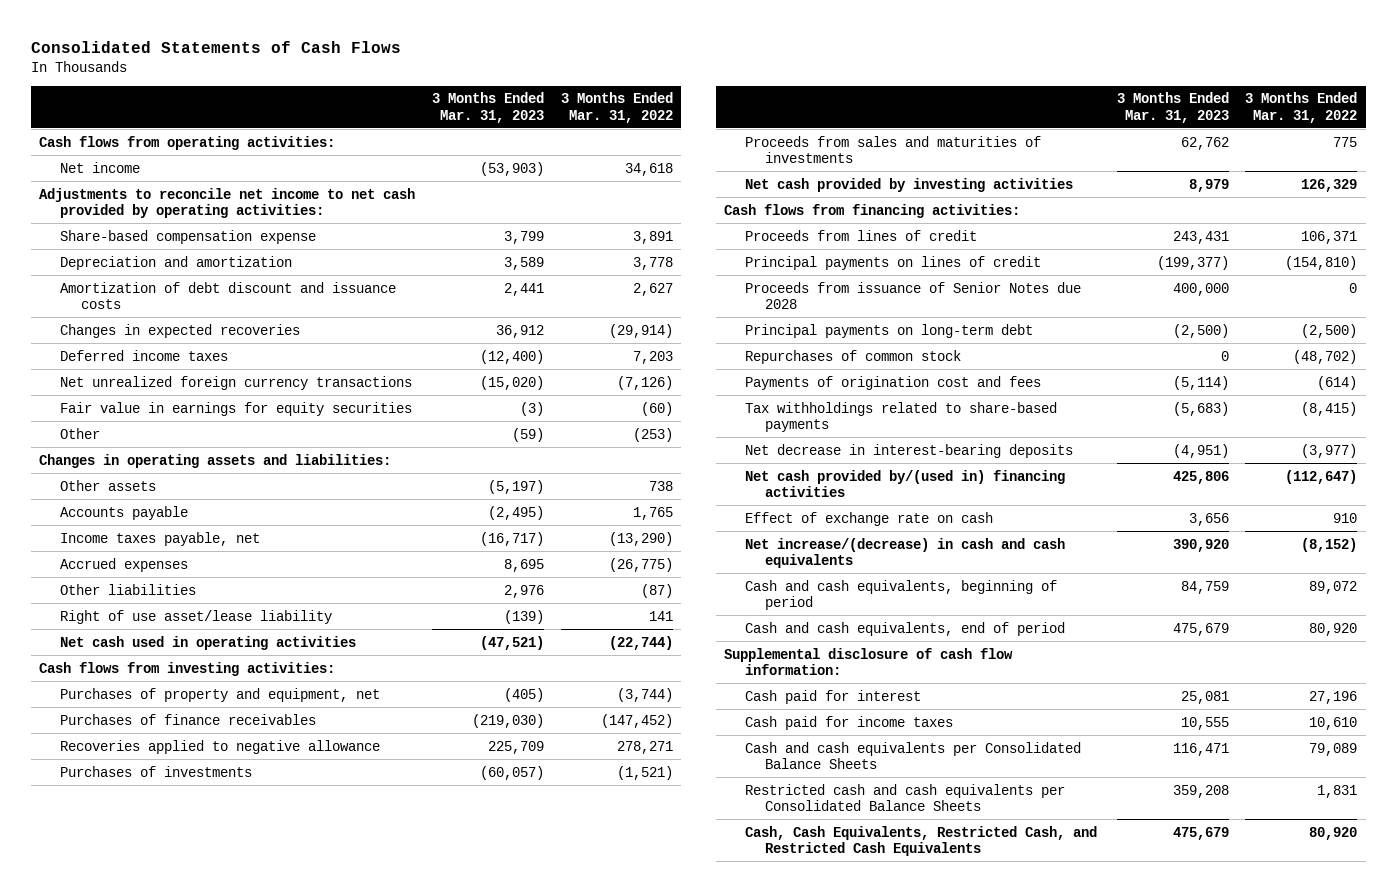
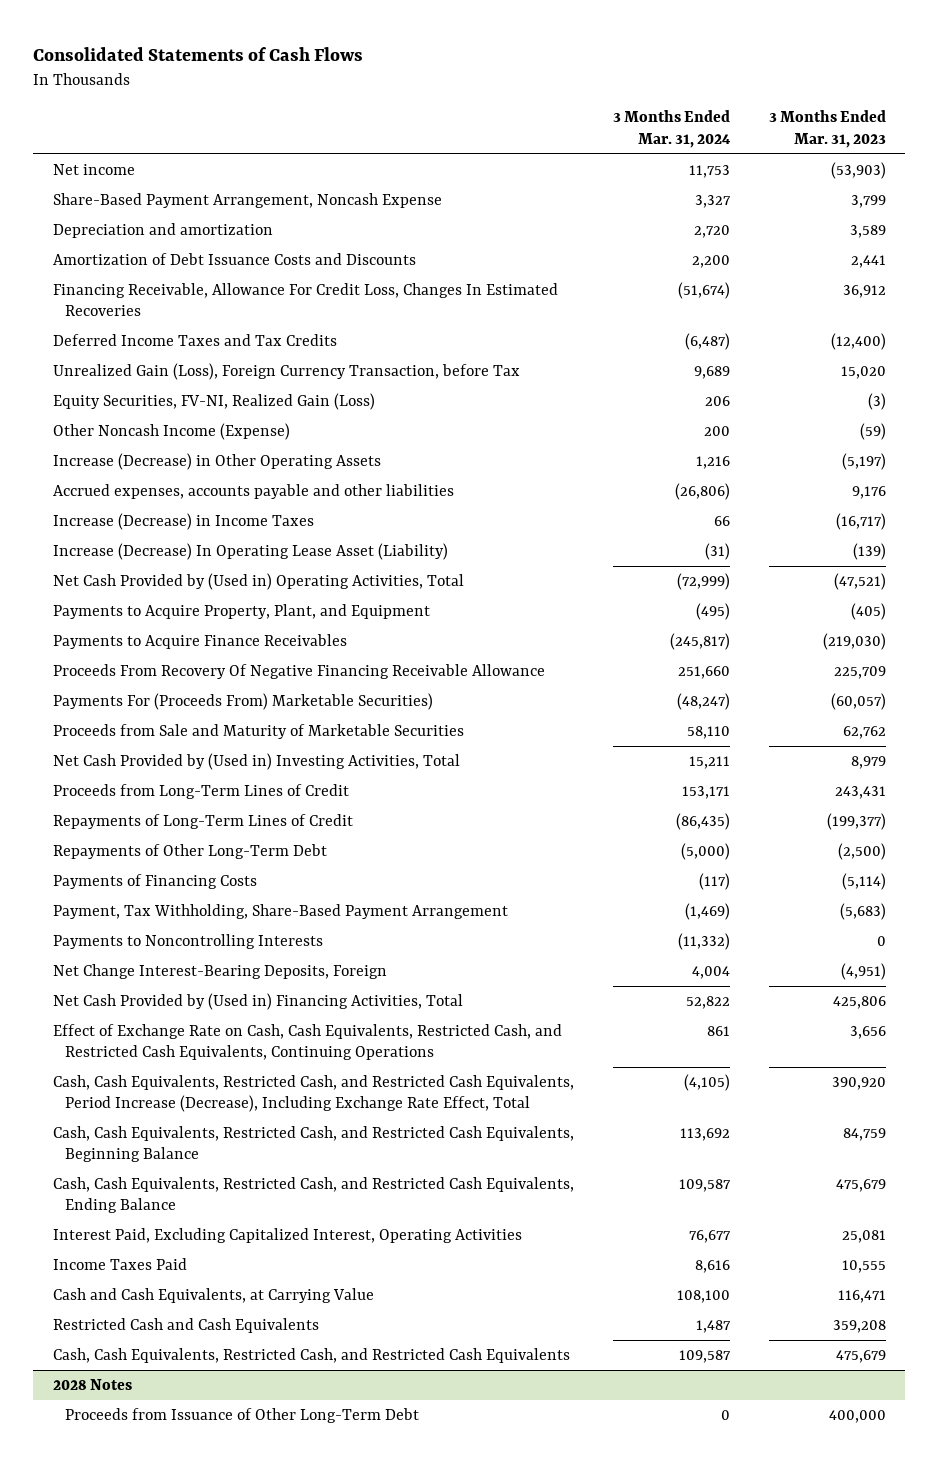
[560,92,673,123] 3 Months Ended Mar. 31, 2022 -> none
none -> [612,110,731,148] 3 Months Ended Mar. 31, 2024
[39,135,336,150] Cash flows from operating activities: -> none
[39,187,416,219] Adjustments to reconcile net income to net cash provided by operating activities: -> none
[60,229,317,244] Share-based compensation expense -> [52,193,442,209] Share-Based Payment Arrangement, Noncash Expense
[60,375,413,390] Net unrealized foreign currency transactions -> none
[39,453,392,468] Changes in operating assets and liabilities: -> none
[60,505,189,520] Accounts payable -> none
[60,557,189,572] Accrued expenses -> none
[60,583,197,595] Other liabilities -> none
[39,661,336,676] Cash flows from investing activities: -> none
[724,203,1021,218] Cash flows from financing activities: -> none
[744,281,1081,310] Proceeds from issuance of Senior Notes due 2028 -> none
[744,349,961,364] Repurchases of common stock -> none
[724,647,1014,676] Supplemental disclosure of cash flow information: -> none
[60,281,397,310] Amortization of debt discount and issuance costs -> [52,253,416,266] Amortization of Debt Issuance Costs and Discounts
[60,323,301,338] Changes in expected recoveries -> [52,283,558,317] Financing Receivable, Allowance For Credit Loss, Changes In Estimated Recoveries
[60,349,229,361] Deferred income taxes -> [52,334,337,347] Deferred Income Taxes and Tax Credits
none -> [52,363,520,381] Unrealized Gain (Loss), Foreign Currency Transaction, before Tax
[60,401,413,416] Fair value in earnings for equity securities -> [52,393,375,411] Equity Securities, FV-NI, Realized Gain (Loss)
[60,427,101,439] Other -> [52,423,290,441] Other Noncash Income (Expense)
[60,479,157,491] Other assets -> [52,453,381,471] Increase (Decrease) in Other Operating Assets
none -> [52,484,454,500] Accrued expenses, accounts payable and other liabilities
[60,531,261,546] Income taxes payable, net -> [52,513,314,531] Increase (Decrease) in Income Taxes
[60,609,333,624] Right of use asset/lease liability -> [52,543,448,561] Increase (Decrease) In Operating Lease Asset (Liability)
[60,635,357,650] Net cash used in operating activities -> [52,573,464,591] Net Cash Provided by (Used in) Operating Activities, Total
[60,687,381,702] Purchases of property and equipment, net -> [52,604,430,620] Payments to Acquire Property, Plant, and Equipment
[60,713,317,725] Purchases of finance receivables -> [52,634,347,650] Payments to Acquire Finance Receivables
[60,739,381,754] Recoveries applied to negative allowance -> [52,664,545,680] Proceeds From Recovery Of Negative Financing Receivable Allowance
[60,765,253,777] Purchases of investments -> [52,693,433,711] Payments For (Proceeds From) Marketable Securities)
[744,135,1041,164] Proceeds from sales and maturities of investments -> [52,724,464,740] Proceeds from Sale and Maturity of Marketable Securities
[744,177,1073,192] Net cash provided by investing activities -> [52,753,460,771] Net Cash Provided by (Used in) Investing Activities, Total
[744,229,977,241] Proceeds from lines of credit -> [52,784,349,800] Proceeds from Long-Term Lines of Credit
[744,255,1041,270] Principal payments on lines of credit -> [52,814,353,830] Repayments of Long-Term Lines of Credit
[744,323,1033,338] Principal payments on long-term debt -> [52,844,327,860] Repayments of Other Long-Term Debt
[744,375,1041,390] Payments of origination cost and fees -> [52,874,257,890] Payments of Financing Costs
[744,401,1057,433] Tax withholdings related to share-based payments -> [52,904,508,920] Payment, Tax Withholding, Share-Based Payment Arrangement
none -> [52,934,323,950] Payments to Noncontrolling Interests
[744,443,1073,458] Net decrease in interest-bearing deposits -> [52,964,387,980] Net Change Interest-Bearing Deposits, Foreign
[744,469,1065,498] Net cash provided by/(used in) financing activities -> [52,993,463,1011] Net Cash Provided by (Used in) Financing Activities, Total
[744,511,993,526] Effect of exchange rate on cash -> [52,1024,562,1061] Effect of Exchange Rate on Cash, Cash Equivalents, Restricted Cash, and Restricted Cash Equivalents, Continuing Operations
[744,537,1065,569] Net increase/(decrease) in cash and cash equivalents -> [52,1075,574,1113] Cash, Cash Equivalents, Restricted Cash, and Restricted Cash Equivalents, Period Increase (Decrease), Including Exchange Rate Effect, Total
[744,579,1057,611] Cash and cash equivalents, beginning of period -> [52,1126,574,1163] Cash, Cash Equivalents, Restricted Cash, and Restricted Cash Equivalents, Beginning Balance
[744,621,1065,636] Cash and cash equivalents, end of period -> [52,1177,574,1214] Cash, Cash Equivalents, Restricted Cash, and Restricted Cash Equivalents, Ending Balance
[744,689,921,704] Cash paid for interest -> [52,1228,522,1244] Interest Paid, Excluding Capitalized Interest, Operating Activities
[744,715,953,730] Cash paid for income taxes -> [52,1258,187,1271] Income Taxes Paid
[744,741,1081,770] Cash and cash equivalents per Consolidated Balance Sheets -> [52,1288,374,1304] Cash and Cash Equivalents, at Carrying Value
[744,783,1065,812] Restricted cash and cash equivalents per Consolidated Balance Sheets -> [52,1318,319,1334] Restricted Cash and Cash Equivalents
none -> [52,1379,132,1391] 2028 Notes
none -> [65,1408,420,1424] Proceeds from Issuance of Other Long-Term Debt

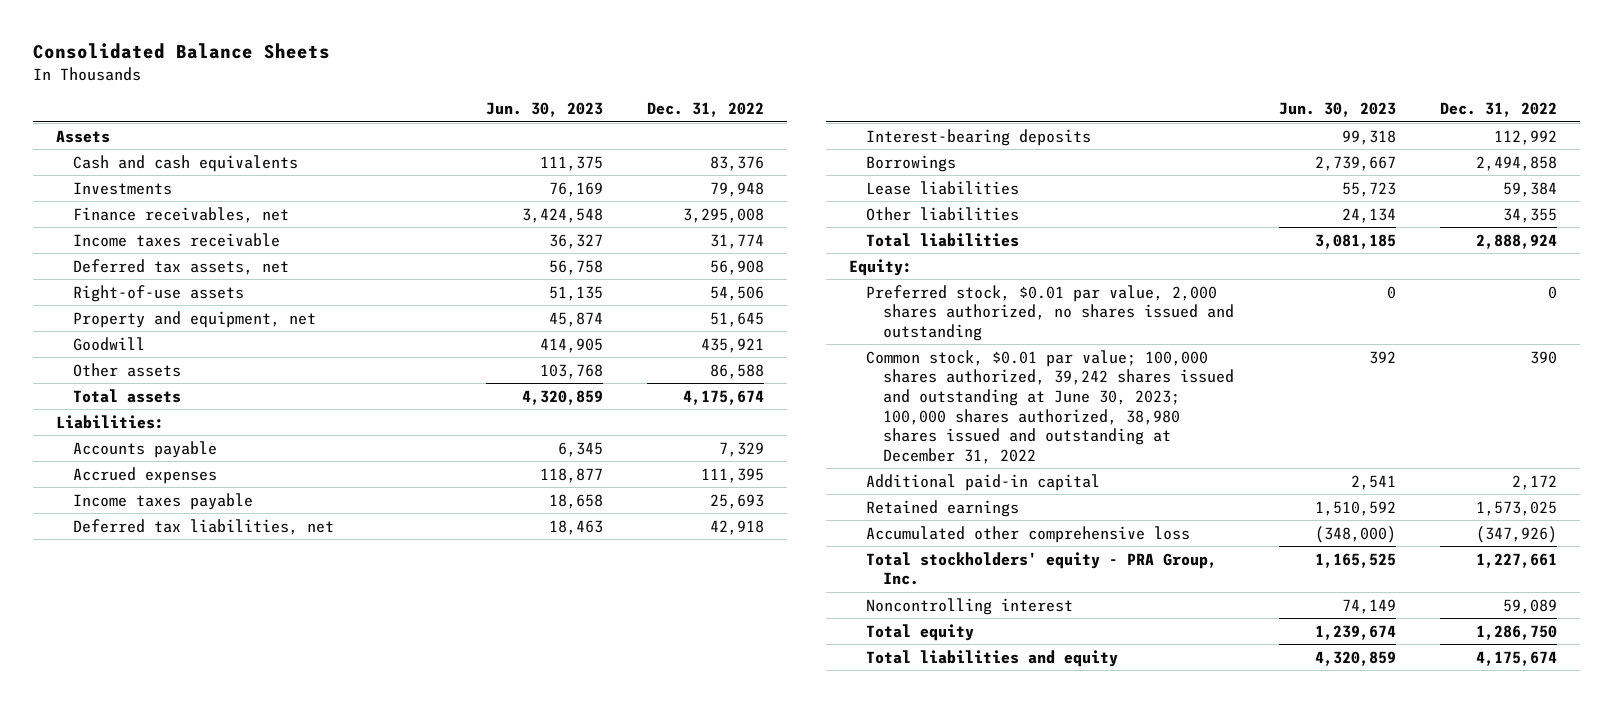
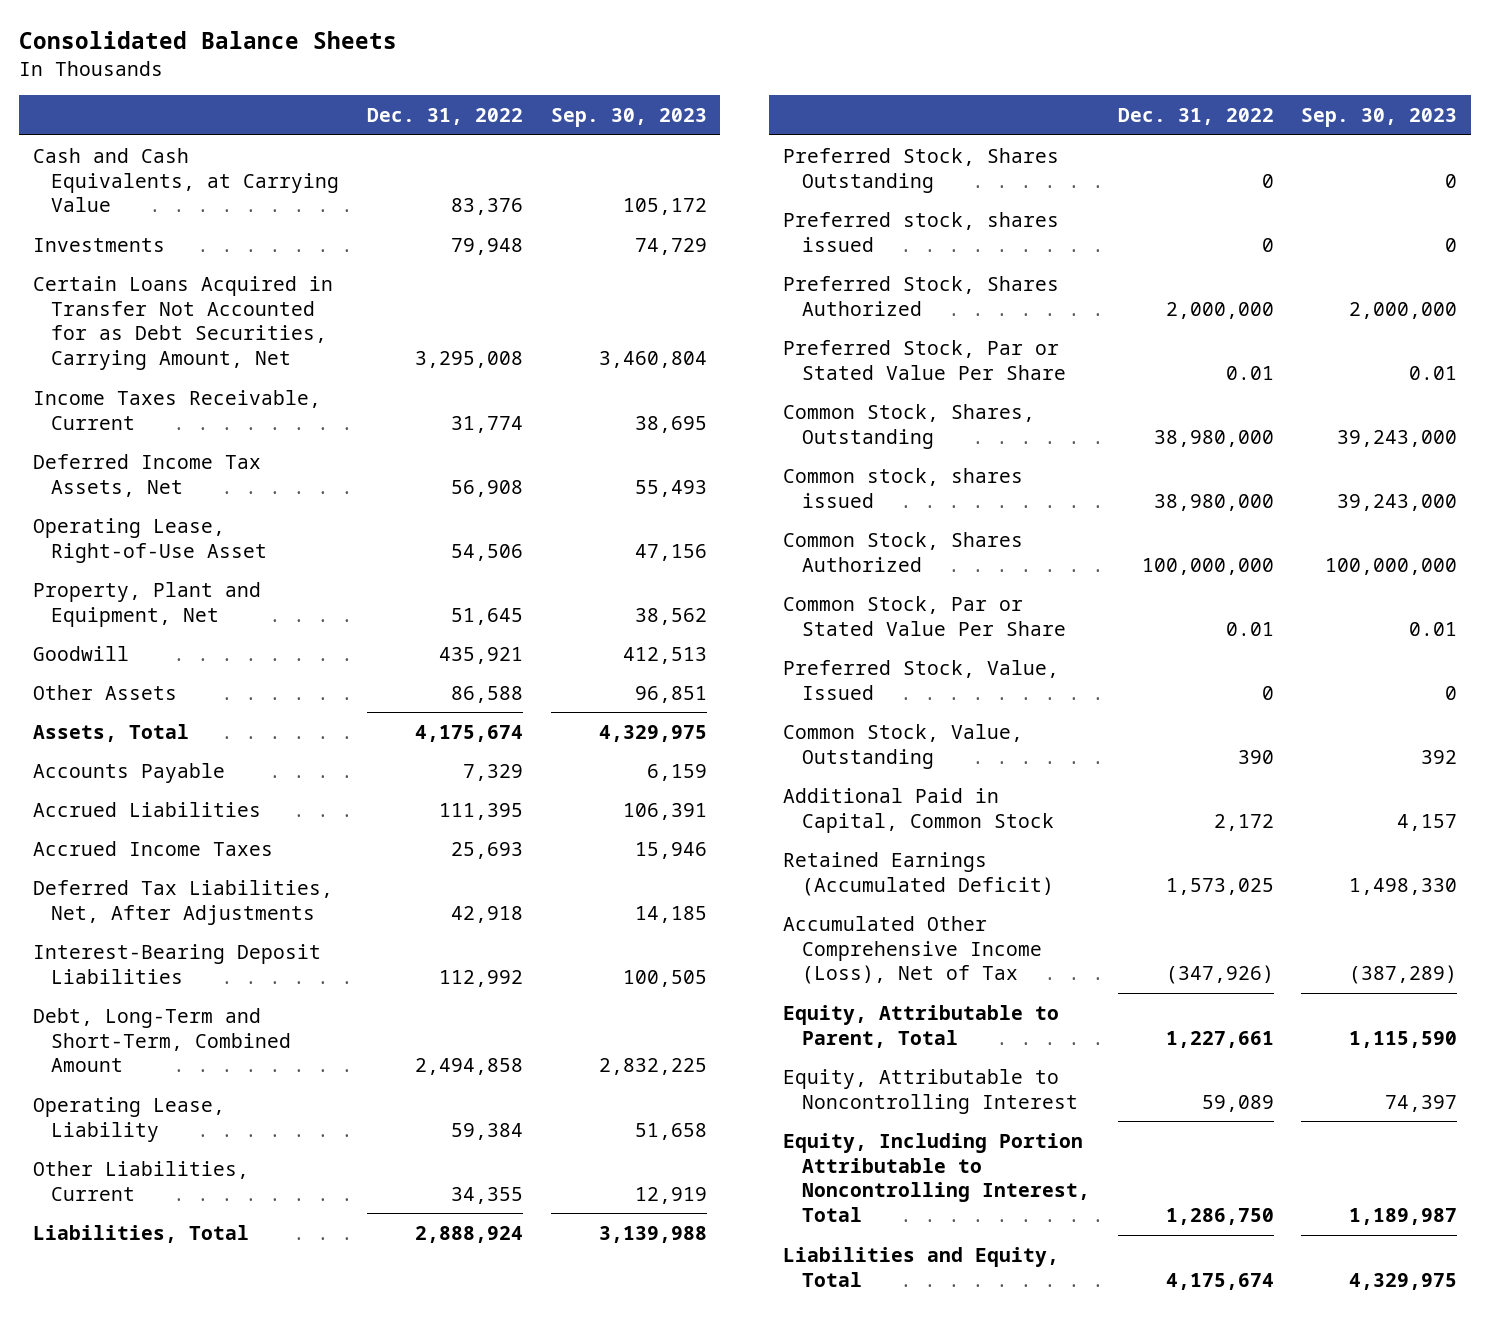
[485,102,603,118] Jun. 30, 2023 -> none
none -> [550,108,707,128] Sep. 30, 2023
[55,129,110,143] Assets -> none
[72,154,298,172] Cash and cash equivalents -> [32,147,340,213] Cash and Cash Equivalents, at Carrying Value
[72,206,289,223] Finance receivables, net -> [32,275,333,371] Certain Loans Acquired in Transfer Not Accounted for as Debt Securities, Carrying Amount, Net
[72,232,280,247] Income taxes receivable -> [32,389,321,430] Income Taxes Receivable, Current
[72,258,289,275] Deferred tax assets, net -> [32,453,261,497] Deferred Income Tax Assets, Net
[72,284,244,302] Right-of-use assets -> [32,517,268,563] Operating Lease, Right-of-Use Asset
[72,310,316,328] Property and equipment, net -> [32,581,261,627] Property, Plant and Equipment, Net
[55,414,164,429] Liabilities: -> none
[848,258,912,276] Equity: -> none
[72,362,181,377] Other assets -> [32,684,177,700] Other Assets
[72,388,181,403] Total assets -> [32,723,189,742] Assets, Total
[72,440,217,458] Accounts payable -> [32,762,225,783] Accounts Payable
[72,466,217,484] Accrued expenses -> [32,801,261,817] Accrued Liabilities
[72,492,253,510] Income taxes payable -> [32,840,273,856] Accrued Income Taxes
[72,518,334,535] Deferred tax liabilities, net -> [32,879,333,925] Deferred Tax Liabilities, Net, After Adjustments
[865,128,1091,146] Interest-bearing deposits -> [32,943,321,984] Interest-Bearing Deposit Liabilities
[865,154,956,172] Borrowings -> [32,1007,292,1073] Debt, Long-Term and Short-Term, Combined Amount
[865,180,1019,195] Lease liabilities -> [32,1096,225,1142] Operating Lease, Liability
[865,206,1019,221] Other liabilities -> [32,1160,249,1201] Other Liabilities, Current
[865,232,1019,247] Total liabilities -> [32,1224,249,1243] Liabilities, Total
none -> [783,147,1060,193] Preferred Stock, Shares Outstanding
none -> [783,211,1060,252] Preferred stock, shares issued
none -> [783,275,1060,316] Preferred Stock, Shares Authorized
none -> [783,339,1066,380] Preferred Stock, Par or Stated Value Per Share
none -> [783,403,1036,449] Common Stock, Shares, Outstanding
none -> [783,467,1024,508] Common stock, shares issued
none -> [783,531,1024,572] Common Stock, Shares Authorized
none -> [783,595,1066,636] Common Stock, Par or Stated Value Per Share
[865,284,1235,341] Preferred stock, $0.01 par value, 2,000 shares authorized, no shares issued and outstanding -> [783,659,1060,700] Preferred Stock, Value, Issued
[865,349,1235,464] Common stock, $0.01 par value; 100,000 shares authorized, 39,242 shares issued and outstanding at June 30, 2023; 100,000 shares authorized, 38,980 shares issued and outstanding at December 31, 2022 -> [783,723,1024,769] Common Stock, Value, Outstanding
[865,473,1100,491] Additional paid-in capital -> [783,787,1054,833] Additional Paid in Capital, Common Stock
[865,499,1019,517] Retained earnings -> [783,851,1054,896] Retained Earnings (Accumulated Deficit)
[865,525,1190,543] Accumulated other comprehensive loss -> [783,915,1042,985] Accumulated Other Comprehensive Income (Loss), Net of Tax
[865,551,1217,586] Total stockholders' equity - PRA Group, Inc. -> [783,1004,1060,1048] Equity, Attributable to Parent, Total
[865,597,1073,615] Noncontrolling interest -> [783,1068,1078,1114] Equity, Attributable to Noncontrolling Interest
[865,623,974,641] Total equity -> [783,1132,1090,1223] Equity, Including Portion Attributable to Noncontrolling Interest, Total
[865,649,1118,667] Total liabilities and equity -> [783,1246,1060,1287] Liabilities and Equity, Total

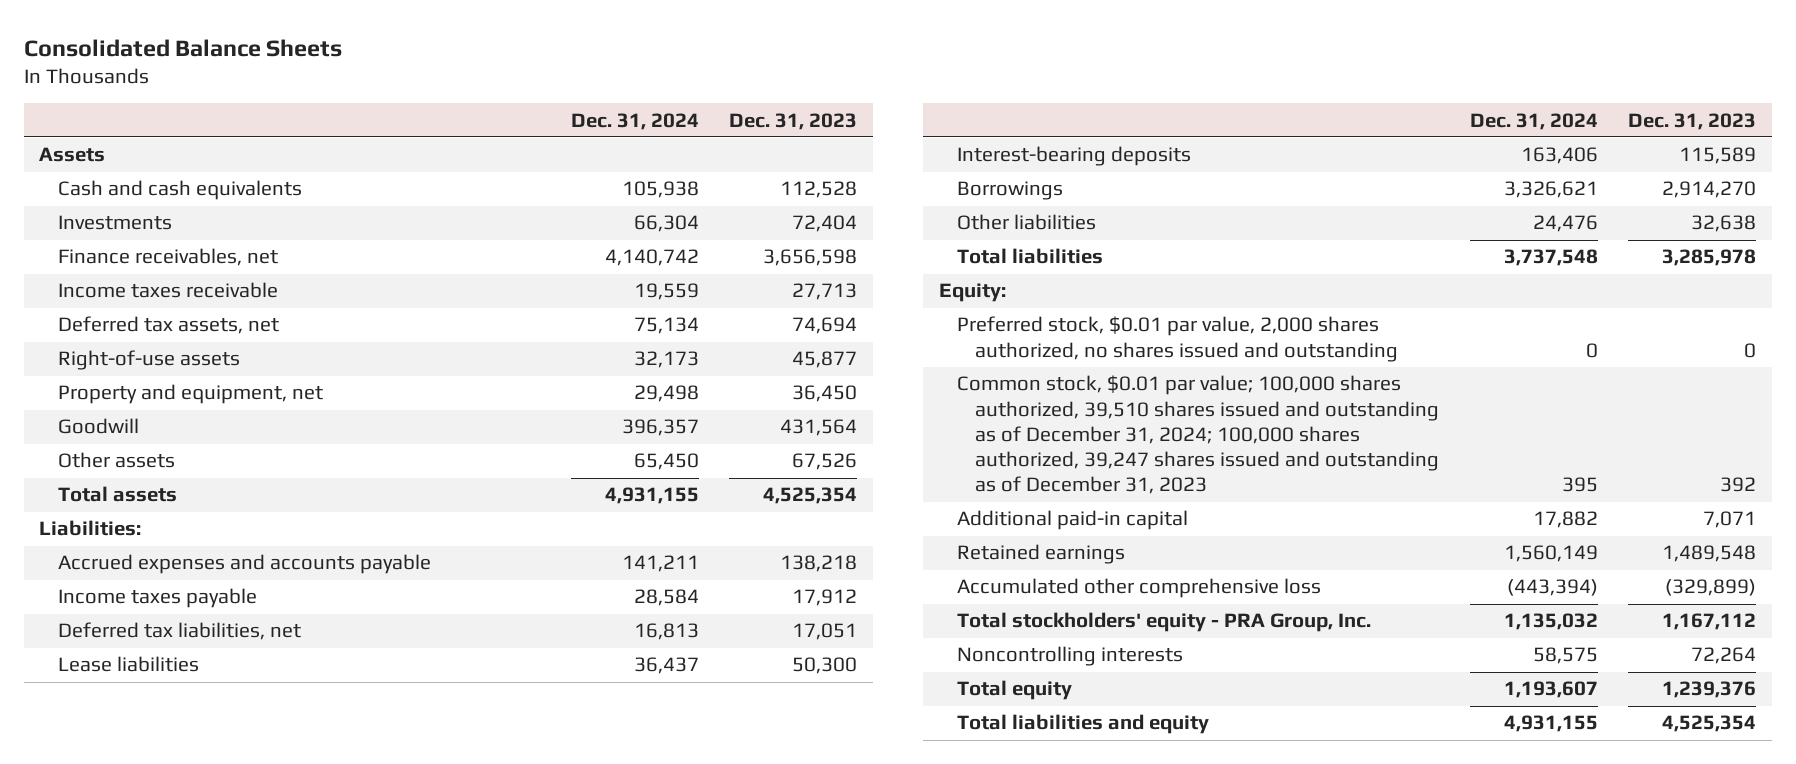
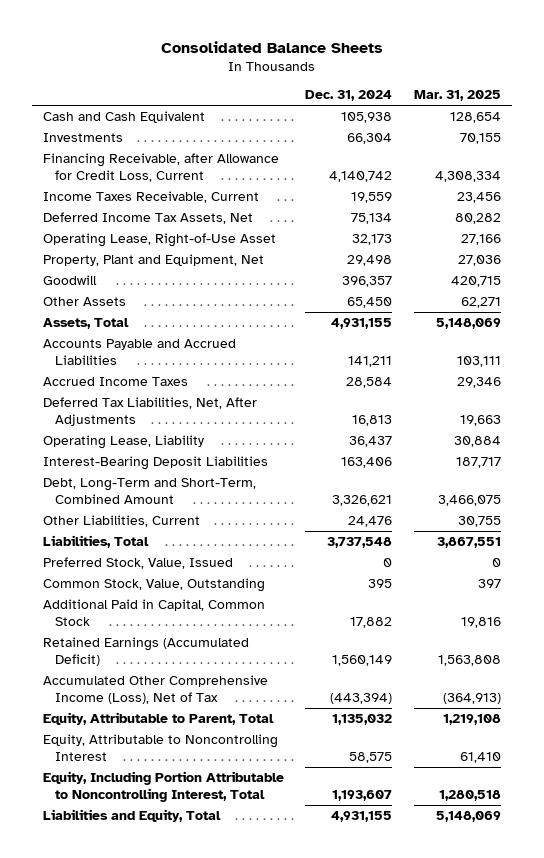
[729,112,858,130] Dec. 31, 2023 -> none
none -> [414,90,502,102] Mar. 31, 2025
[39,147,106,163] Assets -> none
[57,180,302,201] Cash and cash equivalents -> [42,110,205,123] Cash and Cash Equivalent
[57,248,278,267] Finance receivables, net -> [42,152,279,182] Financing Receivable, after Allowance for Credit Loss, Current
[57,282,278,299] Income taxes receivable -> [42,190,259,203] Income Taxes Receivable, Current
[57,316,279,335] Deferred tax assets, net -> [42,211,253,224] Deferred Income Tax Assets, Net
[57,350,240,371] Right-of-use assets -> [42,232,276,247] Operating Lease, Right-of-Use Asset
[57,384,323,405] Property and equipment, net -> [42,253,264,266] Property, Plant and Equipment, Net
[39,520,142,537] Liabilities: -> none
[938,283,1006,303] Equity: -> none
[57,452,175,469] Other assets -> [42,296,126,306] Other Assets
[57,486,177,503] Total assets -> [42,317,129,329] Assets, Total
[57,554,431,575] Accrued expenses and accounts payable -> [42,338,236,365] Accounts Payable and Accrued Liabilities
[57,588,257,609] Income taxes payable -> [42,376,188,386] Accrued Income Taxes
[57,622,301,641] Deferred tax liabilities, net -> [42,396,257,426] Deferred Tax Liabilities, Net, After Adjustments
[57,656,199,673] Lease liabilities -> [42,434,204,449] Operating Lease, Liability
[956,146,1191,167] Interest-bearing deposits -> [42,455,268,470] Interest-Bearing Deposit Liabilities
[956,181,1063,201] Borrowings -> [42,477,256,504] Debt, Long-Term and Short-Term, Combined Amount
[956,214,1096,231] Other liabilities -> [42,514,200,527] Other Liabilities, Current
[956,248,1103,265] Total liabilities -> [42,534,149,548] Liabilities, Total
[956,316,1398,362] Preferred stock, $0.01 par value, 2,000 shares authorized, no shares issued and outstanding -> [42,556,233,569] Preferred Stock, Value, Issued
[956,375,1439,495] Common stock, $0.01 par value; 100,000 shares authorized, 39,510 shares issued and outstanding as of December 31, 2024; 100,000 shares authorized, 39,247 shares issued and outstanding as of December 31, 2023 -> [42,577,265,592] Common Stock, Value, Outstanding
[956,510,1188,531] Additional paid-in capital -> [42,598,265,626] Additional Paid in Capital, Common Stock
[956,544,1125,565] Retained earnings -> [42,636,249,666] Retained Earnings (Accumulated Deficit)
[956,578,1321,599] Accumulated other comprehensive loss -> [42,674,268,704] Accumulated Other Comprehensive Income (Loss), Net of Tax
[956,612,1371,633] Total stockholders' equity - PRA Group, Inc. -> [42,711,274,725] Equity, Attributable to Parent, Total
[956,646,1183,667] Noncontrolling interests -> [42,733,278,761] Equity, Attributable to Noncontrolling Interest
[956,680,1072,701] Total equity -> [42,770,284,802] Equity, Including Portion Attributable to Noncontrolling Interest, Total
[956,714,1209,735] Total liabilities and equity -> [42,808,221,822] Liabilities and Equity, Total

